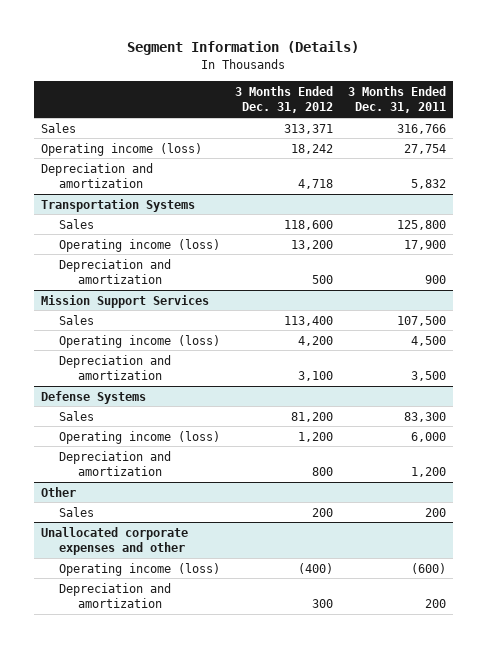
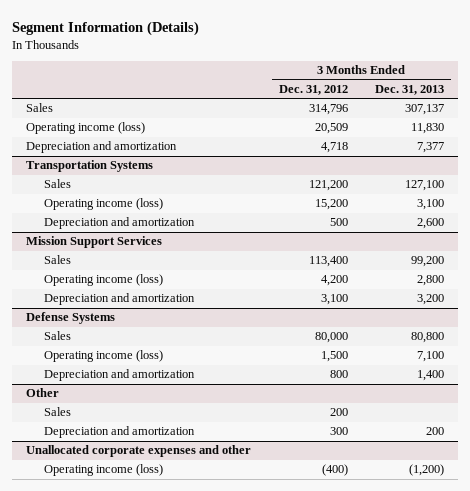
[347,85,446,114] 3 Months Ended Dec. 31, 2011 -> none
none -> [374,84,444,95] Dec. 31, 2013
[284,123,334,134] 313,371 -> [308,104,348,116] 314,796
[291,143,334,154] 18,242 -> [314,123,348,135] 20,509
[284,219,334,230] 118,600 -> [308,180,348,192] 121,200
[291,239,334,250] 13,200 -> [314,199,348,211] 15,200
[291,411,334,422] 81,200 -> [314,332,348,344] 80,000
[298,431,334,442] 1,200 -> [320,351,348,363] 1,500
none -> [43,426,195,439] Depreciation and amortization
[59,582,172,609] Depreciation and amortization -> none

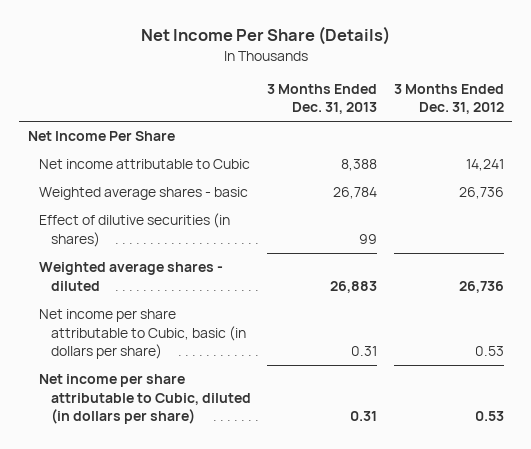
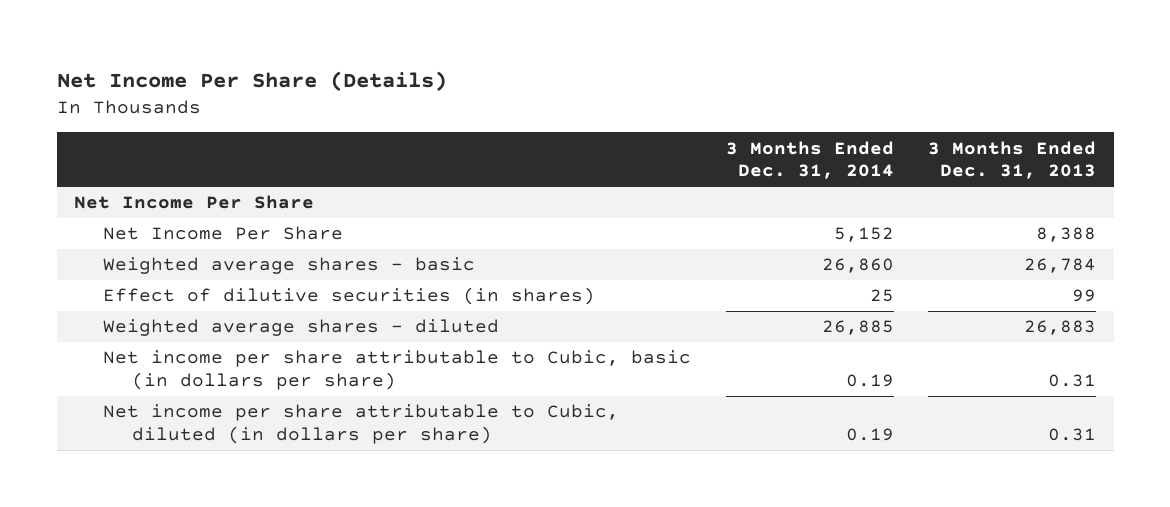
[393,84,504,115] 3 Months Ended Dec. 31, 2012 -> none
none -> [725,140,894,180] 3 Months Ended Dec. 31, 2014
[39,159,251,170] Net income attributable to Cubic -> [102,226,343,241] Net Income Per Share

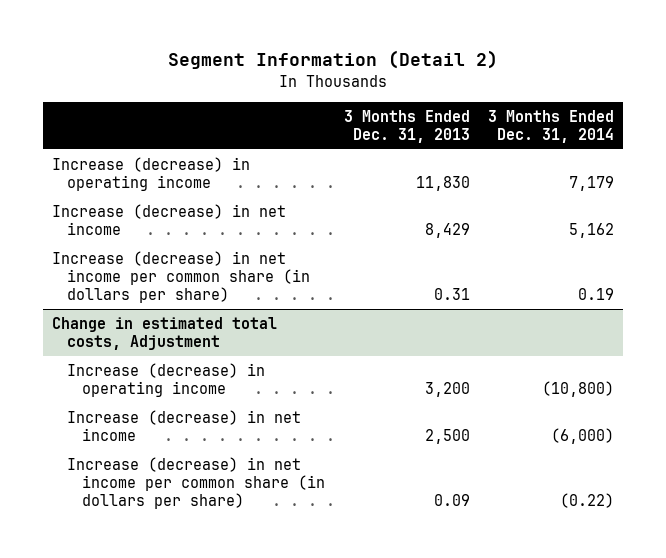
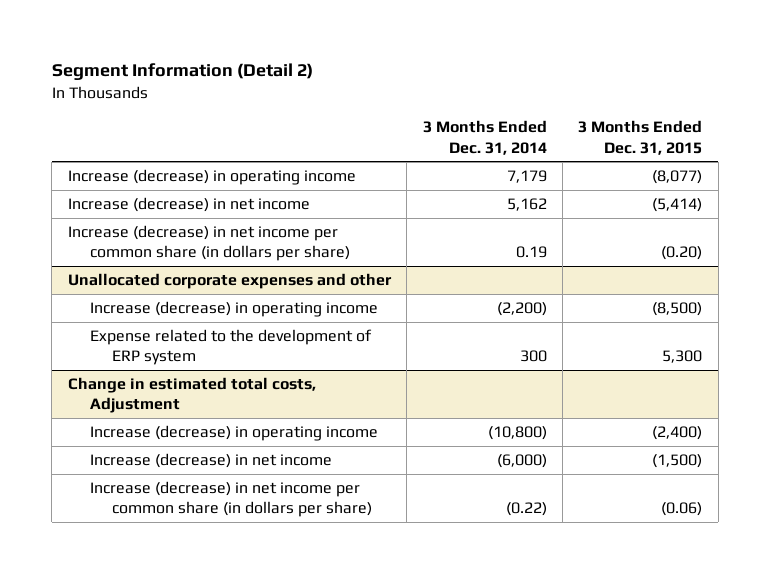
[343,109,470,144] 3 Months Ended Dec. 31, 2013 -> none
none -> [578,120,703,155] 3 Months Ended Dec. 31, 2015
none -> [67,272,392,289] Unallocated corporate expenses and other
none -> [89,300,378,317] Increase (decrease) in operating income
none -> [89,328,372,366] Expense related to the development of ERP system

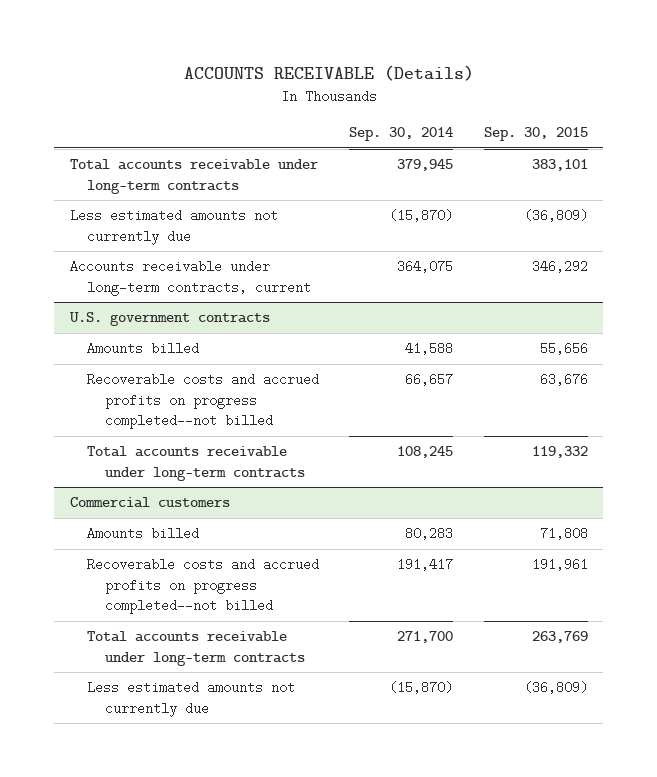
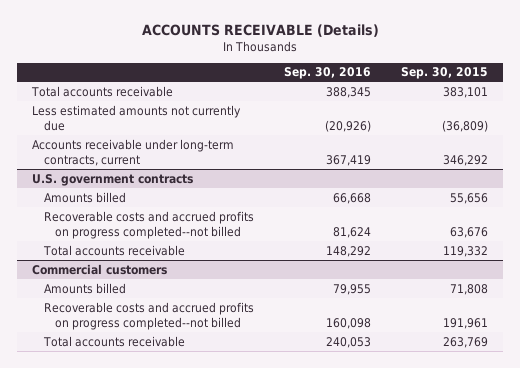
[349,127,454,142] Sep. 30, 2014 -> none
none -> [283,67,371,80] Sep. 30, 2016
[69,159,318,194] Total accounts receivable under long-term contracts -> [31,85,174,97] Total accounts receivable
[87,446,305,481] Total accounts receivable under long-term contracts -> [42,244,185,256] Total accounts receivable
[87,681,296,717] Less estimated amounts not currently due -> none
[87,631,305,666] Total accounts receivable under long-term contracts -> [42,335,185,347] Total accounts receivable

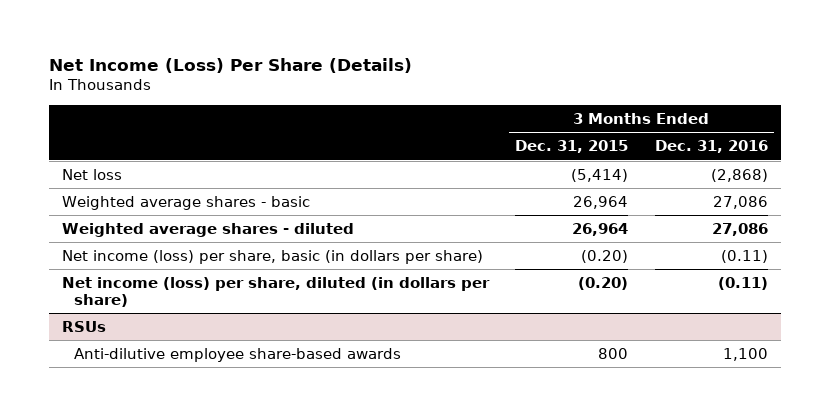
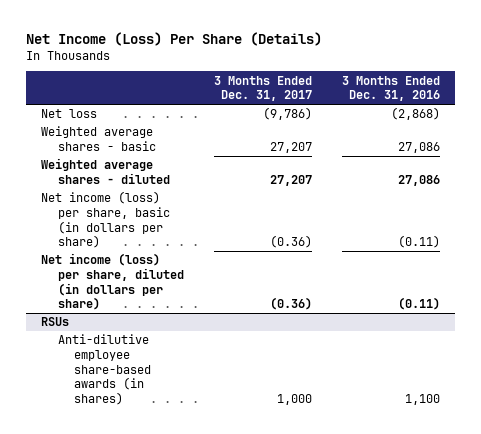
[515,139,629,153] Dec. 31, 2015 -> none
none -> [213,75,312,102] 3 Months Ended Dec. 31, 2017
[74,347,402,362] Anti-dilutive employee share-based awards -> [57,334,152,406] Anti-dilutive employee share-based awards (in shares)

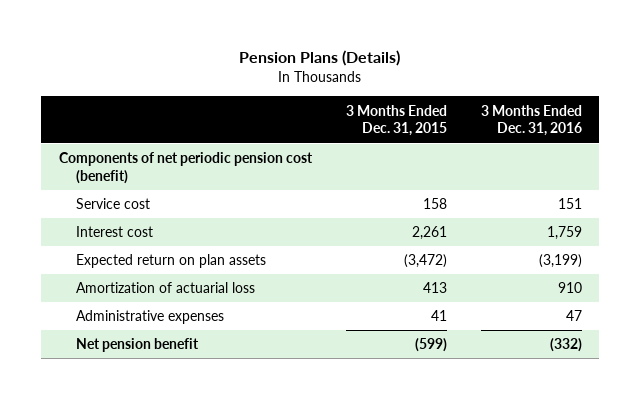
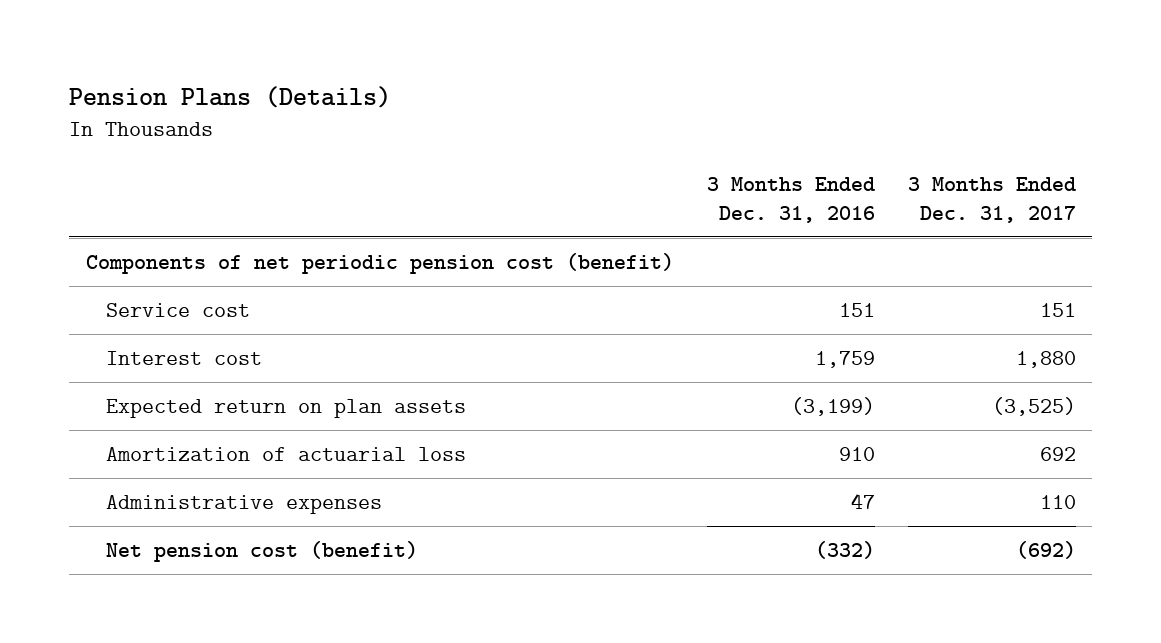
[345,104,447,137] 3 Months Ended Dec. 31, 2015 -> none
none -> [907,176,1076,223] 3 Months Ended Dec. 31, 2017
[76,338,200,353] Net pension benefit -> [106,540,419,562] Net pension cost (benefit)

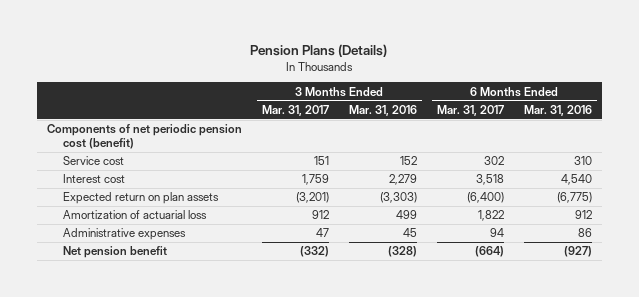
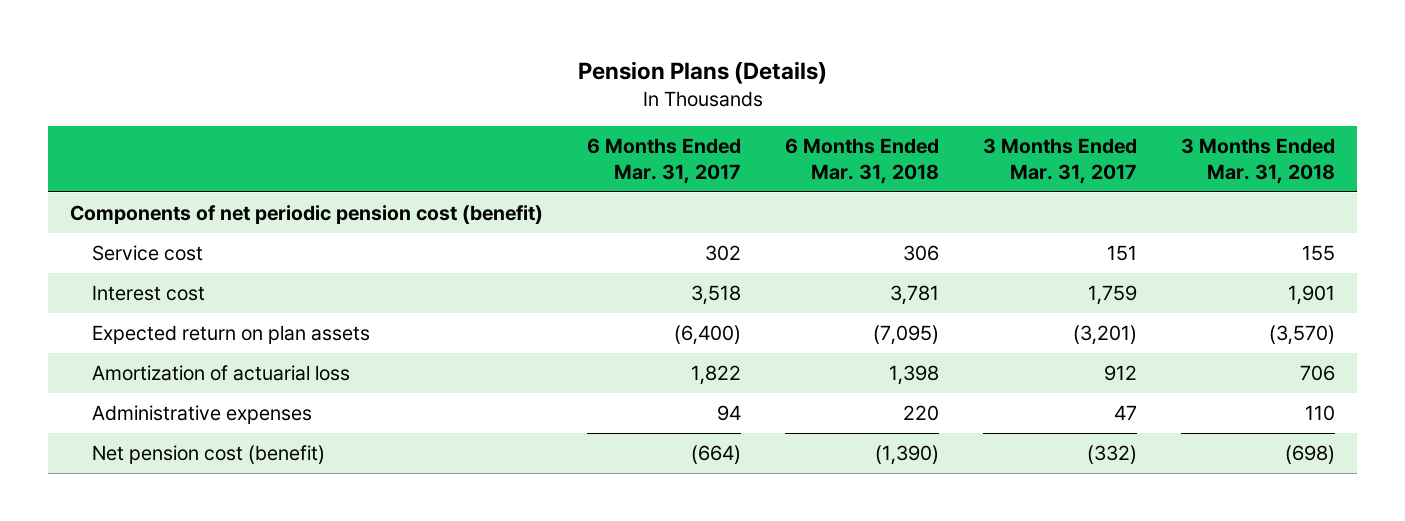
[348,104,417,116] Mar. 31, 2016 -> none
[523,104,592,116] Mar. 31, 2016 -> none
none -> [785,137,940,184] 6 Months Ended Mar. 31, 2018
none -> [1181,137,1336,184] 3 Months Ended Mar. 31, 2018
[62,246,167,259] Net pension benefit -> [91,445,325,465] Net pension cost (benefit)

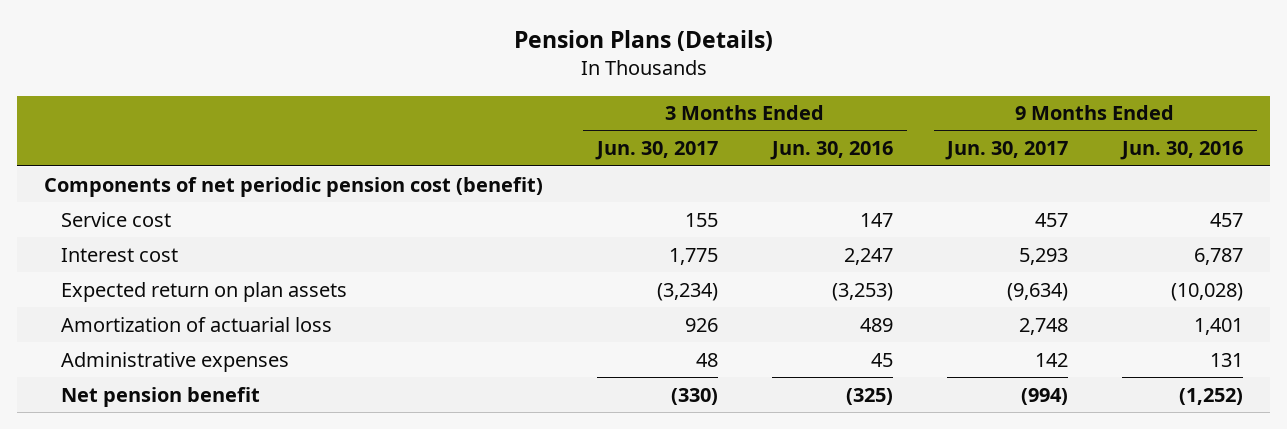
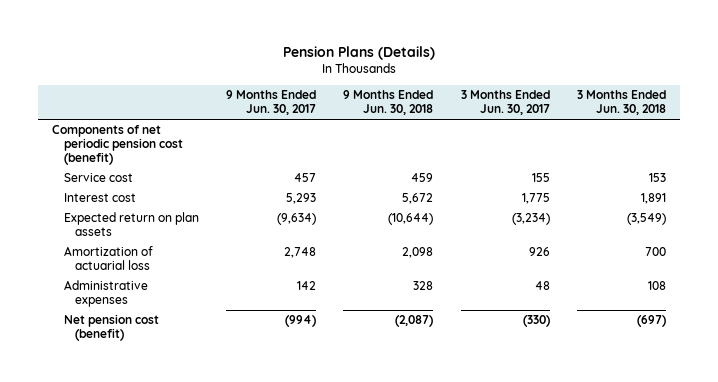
[770,141,894,161] Jun. 30, 2016 -> none
[1120,141,1244,161] Jun. 30, 2016 -> none
none -> [343,90,434,116] 9 Months Ended Jun. 30, 2018
none -> [577,90,667,116] 3 Months Ended Jun. 30, 2018
[61,386,261,407] Net pension benefit -> [63,314,159,342] Net pension cost (benefit)

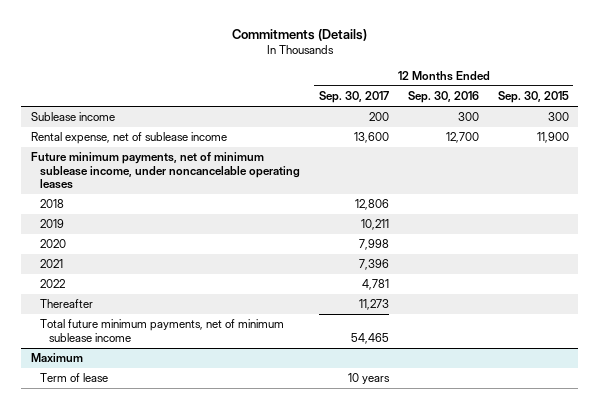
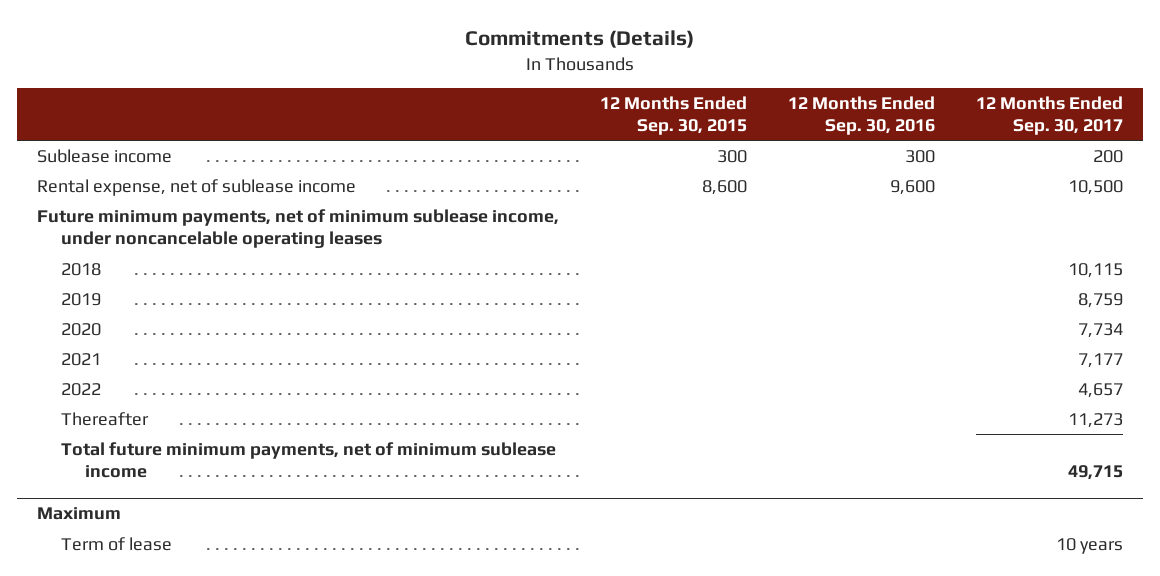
[353,132,389,144] 13,600 -> [1067,180,1123,196] 10,500
[445,132,479,144] 12,700 -> [889,180,935,196] 9,600
[536,132,569,144] 11,900 -> [702,180,748,196] 8,600
[354,199,389,211] 12,806 -> [1067,263,1123,279] 10,115
[360,219,389,231] 10,211 -> [1077,293,1123,309] 8,759
[358,239,389,251] 7,998 -> [1077,323,1123,339] 7,734
[358,259,389,271] 7,396 -> [1077,353,1123,369] 7,177
[361,279,389,291] 4,781 -> [1077,383,1123,399] 4,657
[350,332,389,344] 54,465 -> [1067,465,1123,481] 49,715

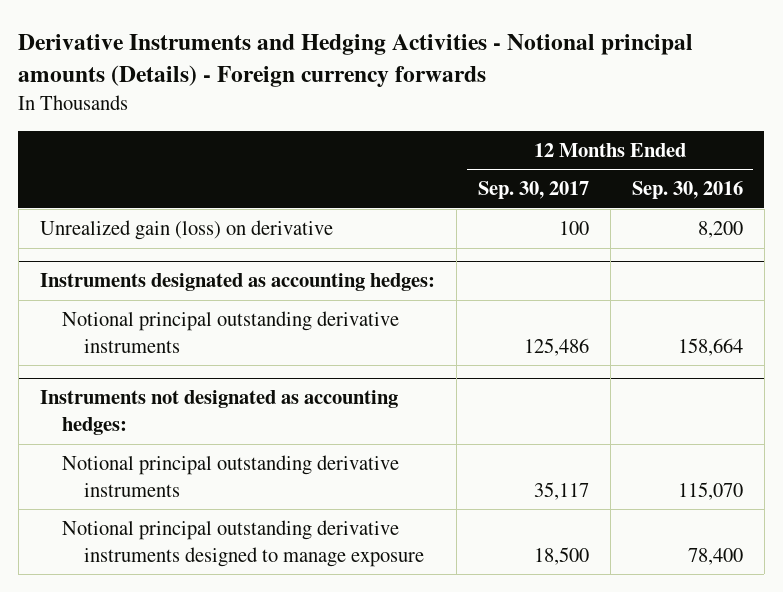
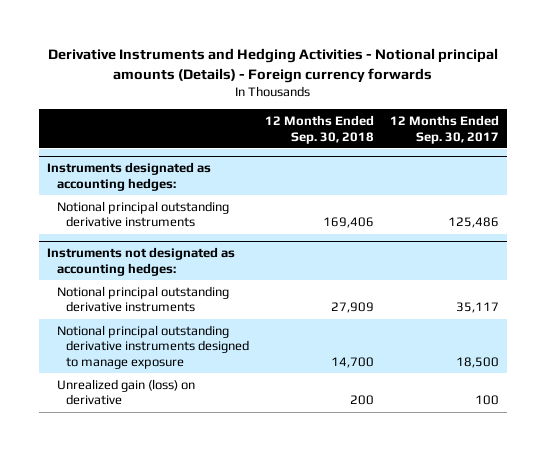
[631,181,743,200] Sep. 30, 2016 -> none
none -> [264,114,374,144] 12 Months Ended Sep. 30, 2018
[39,220,333,241] Unrealized gain (loss) on derivative -> none
none -> [56,378,195,406] Unrealized gain (loss) on derivative

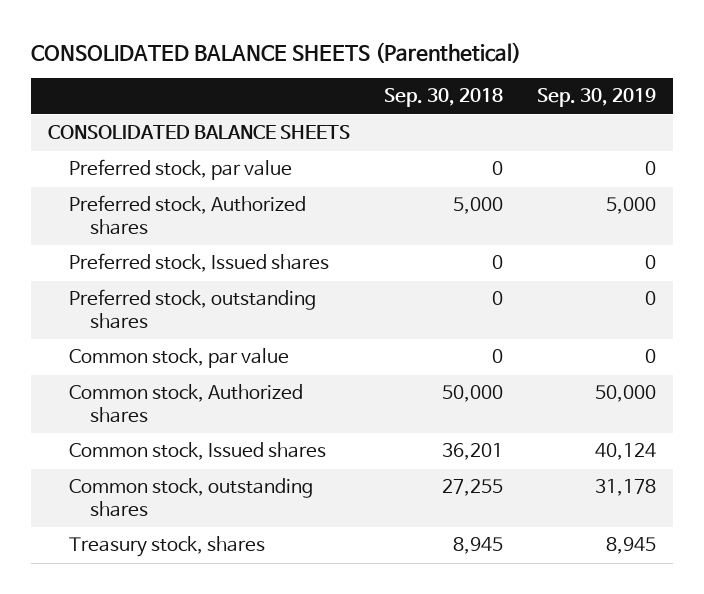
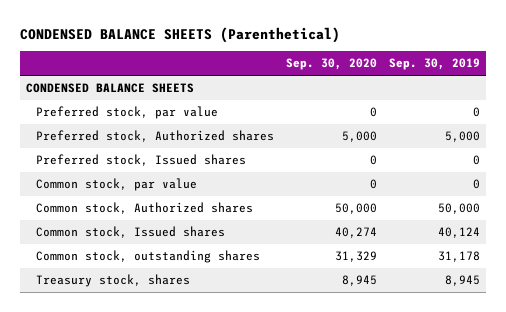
[31,41,522,63] CONSOLIDATED BALANCE SHEETS (Parenthetical) -> [20,26,341,43] CONDENSED BALANCE SHEETS (Parenthetical)
[383,88,503,108] Sep. 30, 2018 -> none
none -> [285,58,377,71] Sep. 30, 2020
[48,125,351,140] CONSOLIDATED BALANCE SHEETS -> [26,83,195,94] CONDENSED BALANCE SHEETS
[69,289,317,329] Preferred stock, outstanding shares -> none

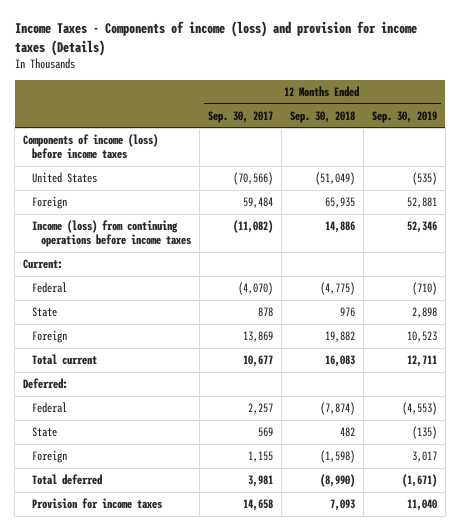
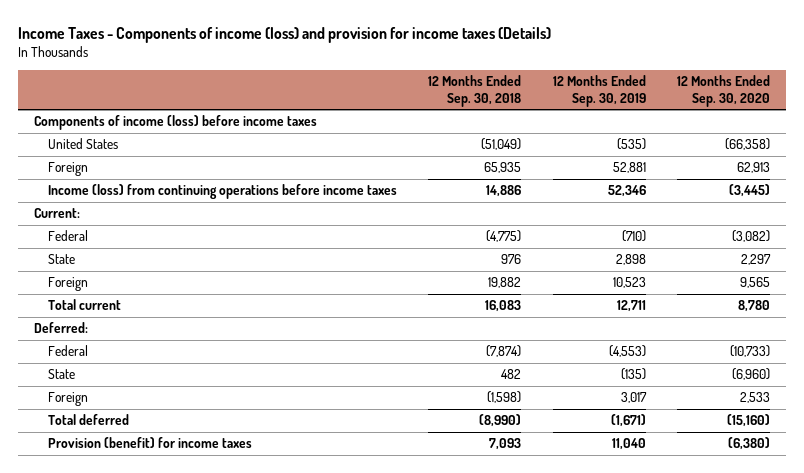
[207,110,273,123] Sep. 30, 2017 -> none
none -> [677,75,771,107] 12 Months Ended Sep. 30, 2020
[32,497,163,509] Provision for income taxes -> [48,437,253,449] Provision (benefit) for income taxes

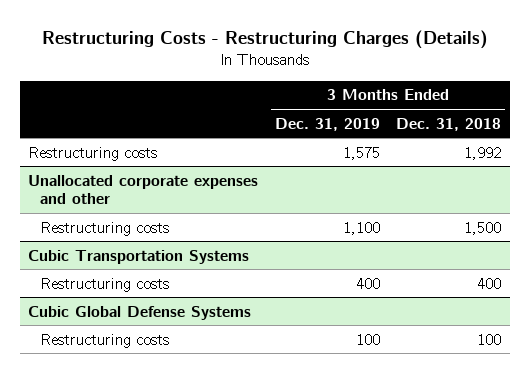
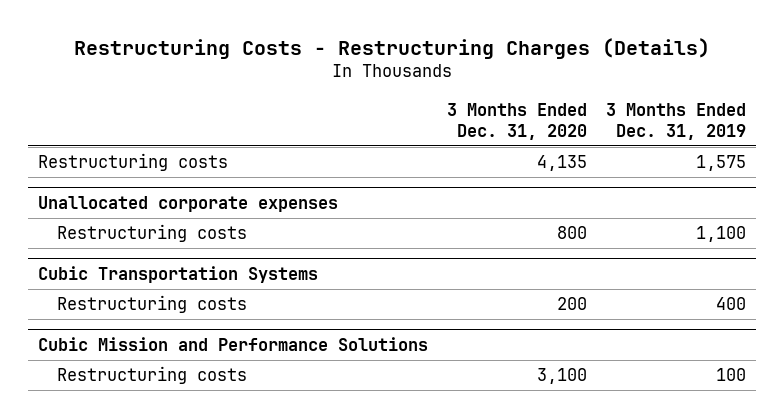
[396,117,502,131] Dec. 31, 2018 -> none
none -> [447,102,588,140] 3 Months Ended Dec. 31, 2020
[28,174,259,204] Unallocated corporate expenses and other -> [37,195,338,212] Unallocated corporate expenses
[28,305,252,320] Cubic Global Defense Systems -> none
none -> [37,336,428,351] Cubic Mission and Performance Solutions

